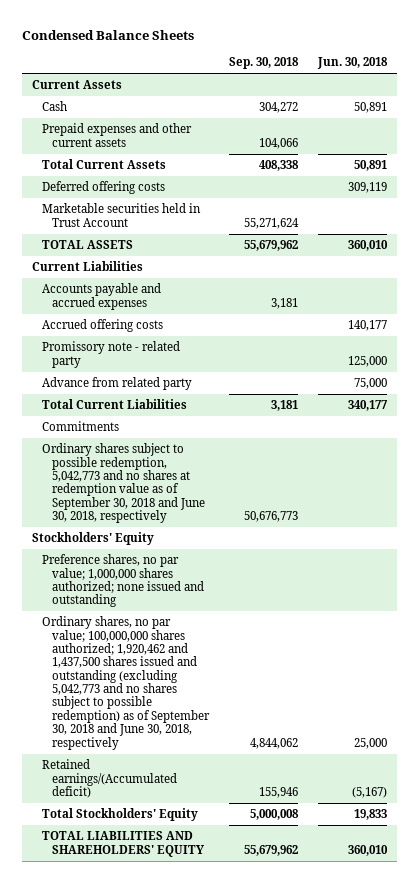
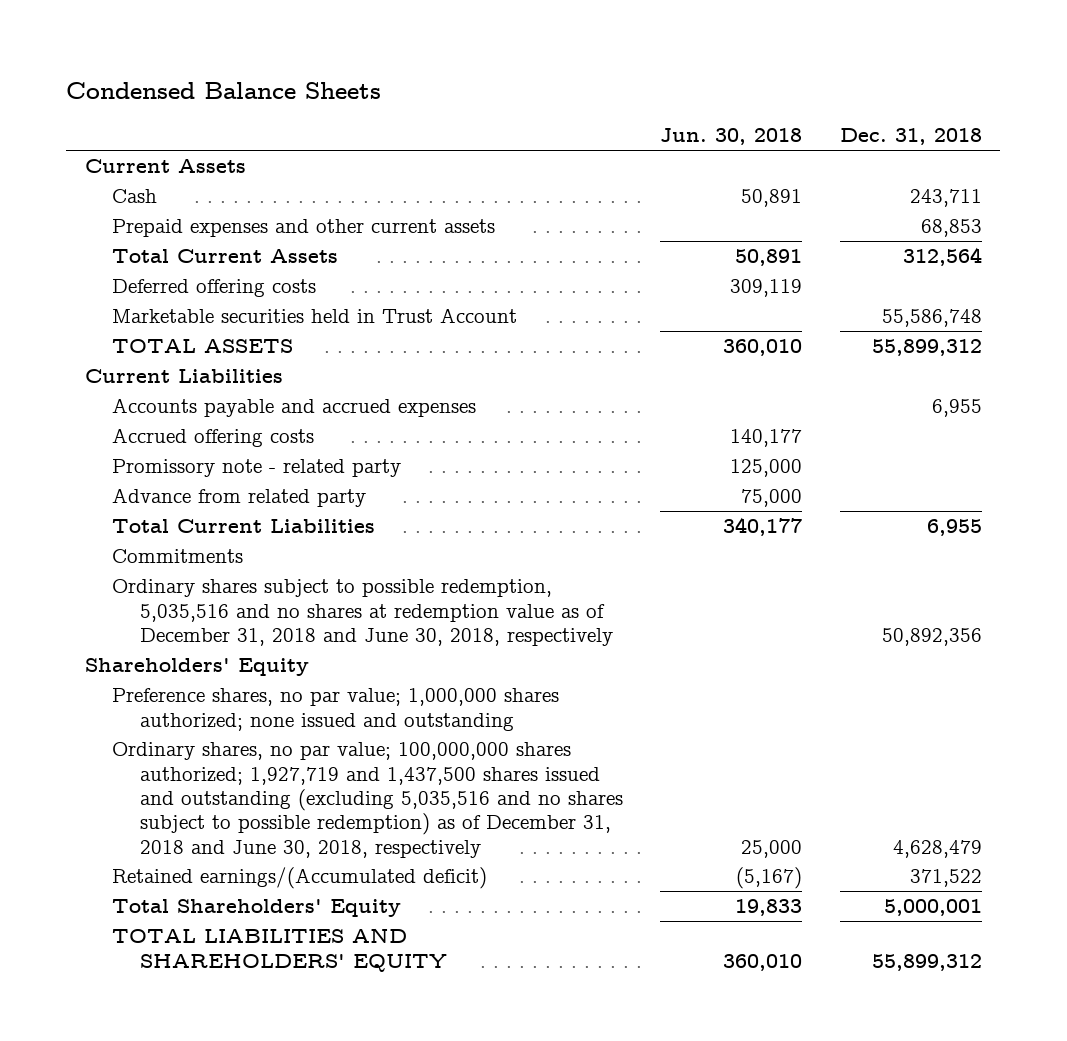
[229,57,300,70] Sep. 30, 2018 -> none
none -> [839,128,982,146] Dec. 31, 2018
[42,443,206,524] Ordinary shares subject to possible redemption, 5,042,773 and no shares at redemption value as of September 30, 2018 and June 30, 2018, respectively -> [112,579,613,646] Ordinary shares subject to possible redemption, 5,035,516 and no shares at redemption value as of December 31, 2018 and June 30, 2018, respectively
[32,532,155,546] Stockholders' Equity -> [85,658,310,677] Shareholders' Equity
[42,616,211,750] Ordinary shares, no par value; 100,000,000 shares authorized; 1,920,462 and 1,437,500 shares issued and outstanding (excluding 5,042,773 and no shares subject to possible redemption) as of September 30, 2018 and June 30, 2018, respectively -> [112,742,623,858] Ordinary shares, no par value; 100,000,000 shares authorized; 1,927,719 and 1,437,500 shares issued and outstanding (excluding 5,035,516 and no shares subject to possible redemption) as of December 31, 2018 and June 30, 2018, respectively
[42,808,199,822] Total Stockholders' Equity -> [112,899,402,918] Total Shareholders' Equity

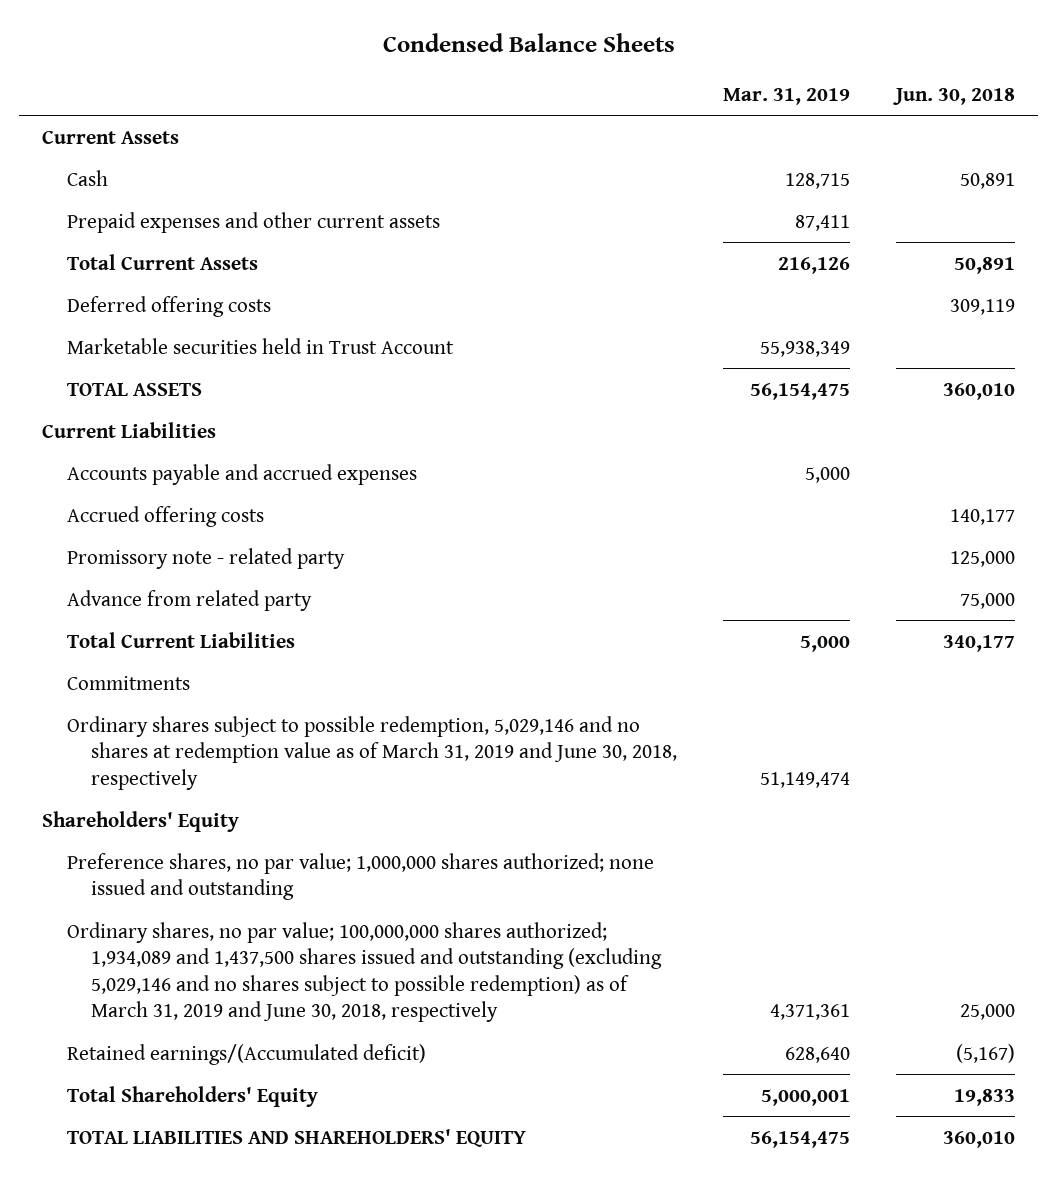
[839,128,982,146] Dec. 31, 2018 -> none
none -> [723,87,851,105] Mar. 31, 2019
[112,579,613,646] Ordinary shares subject to possible redemption, 5,035,516 and no shares at redemption value as of December 31, 2018 and June 30, 2018, respectively -> [66,715,678,790] Ordinary shares subject to possible redemption, 5,029,146 and no shares at redemption value as of March 31, 2019 and June 30, 2018, respectively
[112,742,623,858] Ordinary shares, no par value; 100,000,000 shares authorized; 1,927,719 and 1,437,500 shares issued and outstanding (excluding 5,035,516 and no shares subject to possible redemption) as of December 31, 2018 and June 30, 2018, respectively -> [66,921,663,1023] Ordinary shares, no par value; 100,000,000 shares authorized; 1,934,089 and 1,437,500 shares issued and outstanding (excluding 5,029,146 and no shares subject to possible redemption) as of March 31, 2019 and June 30, 2018, respectively

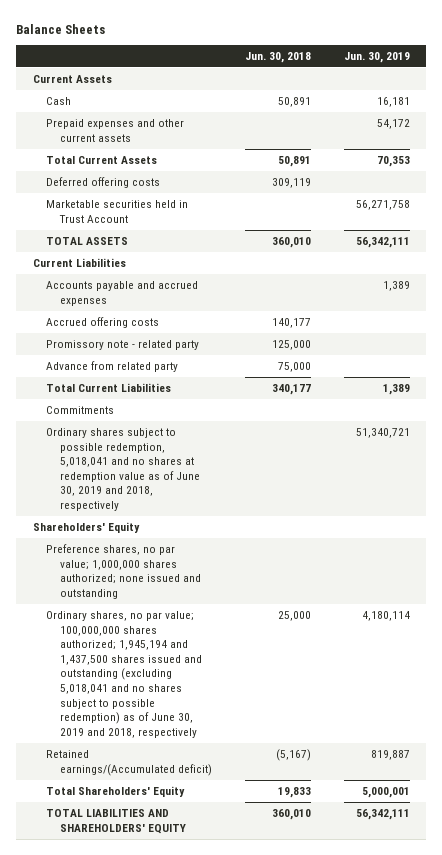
[382,33,675,53] Condensed Balance Sheets -> [16,23,106,34] Balance Sheets
[723,87,851,105] Mar. 31, 2019 -> none
none -> [343,51,410,63] Jun. 30, 2019
[66,715,678,790] Ordinary shares subject to possible redemption, 5,029,146 and no shares at redemption value as of March 31, 2019 and June 30, 2018, respectively -> [46,428,200,512] Ordinary shares subject to possible redemption, 5,018,041 and no shares at redemption value as of June 30, 2019 and 2018, respectively
[66,921,663,1023] Ordinary shares, no par value; 100,000,000 shares authorized; 1,934,089 and 1,437,500 shares issued and outstanding (excluding 5,029,146 and no shares subject to possible redemption) as of March 31, 2019 and June 30, 2018, respectively -> [46,611,202,738] Ordinary shares, no par value; 100,000,000 shares authorized; 1,945,194 and 1,437,500 shares issued and outstanding (excluding 5,018,041 and no shares subject to possible redemption) as of June 30, 2019 and 2018, respectively

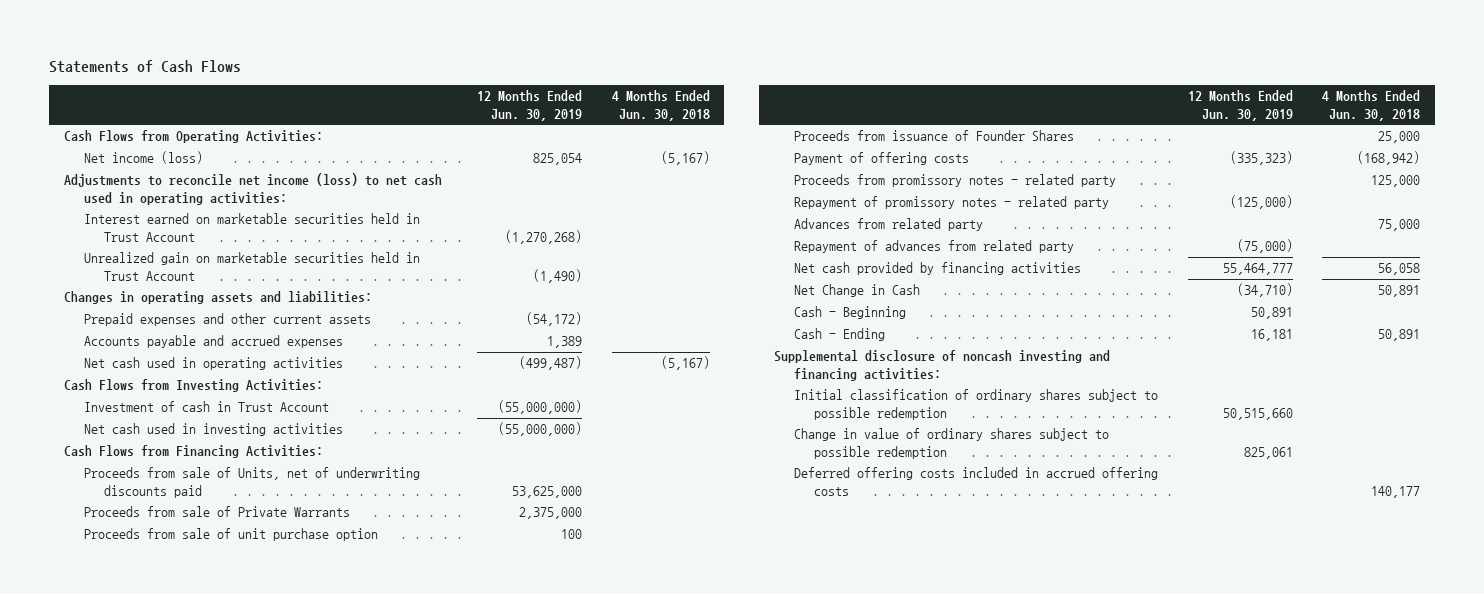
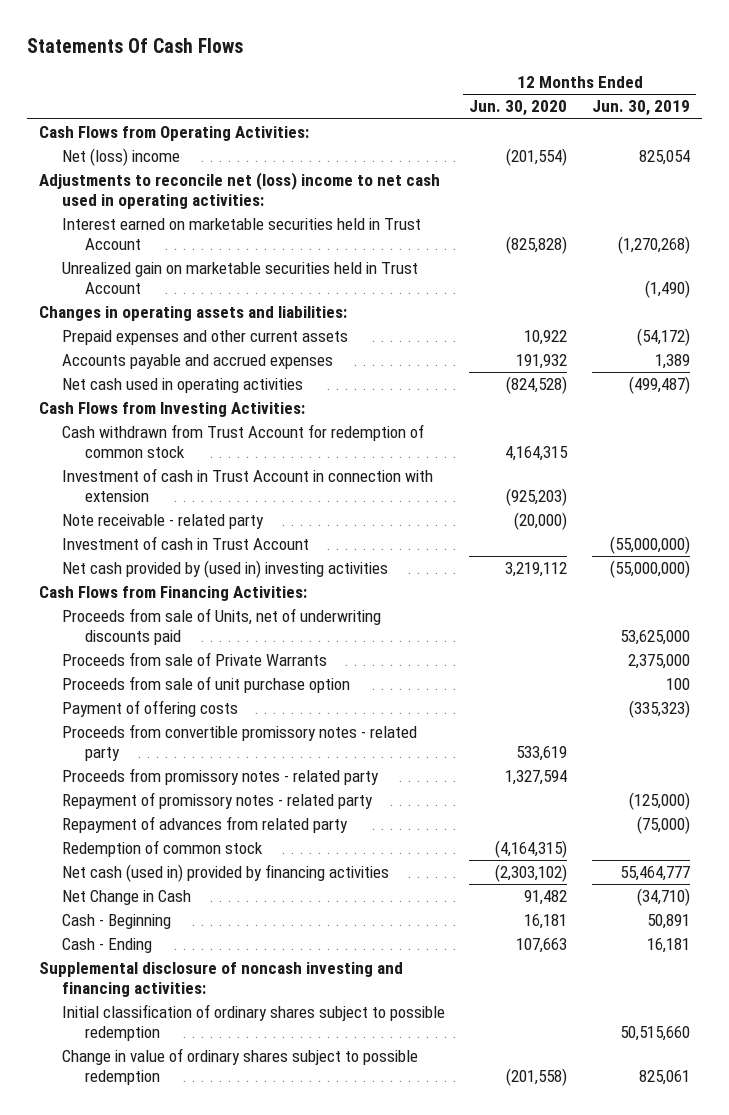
[48,59,241,73] Statements of Cash Flows -> [27,38,244,54] Statements Of Cash Flows
[611,90,710,121] 4 Months Ended Jun. 30, 2018 -> none
none -> [469,100,568,117] Jun. 30, 2020
[83,151,203,165] Net income (loss) -> [61,148,180,167] Net (loss) income
[63,173,442,206] Adjustments to reconcile net income (loss) to net cash used in operating activities: -> [39,172,441,210] Adjustments to reconcile net (loss) income to net cash used in operating activities:
none -> [61,424,424,459] Cash withdrawn from Trust Account for redemption of common stock
none -> [61,468,433,503] Investment of cash in Trust Account in connection with extension
none -> [61,514,264,530] Note receivable - related party
[83,423,343,437] Net cash used in investing activities -> [61,560,388,579] Net cash provided by (used in) investing activities
[794,130,1075,142] Proceeds from issuance of Founder Shares -> none
none -> [61,724,417,762] Proceeds from convertible promissory notes - related party
[794,218,984,232] Advances from related party -> none
none -> [61,840,263,858] Redemption of common stock
[794,262,1082,276] Net cash provided by financing activities -> [61,864,389,883] Net cash (used in) provided by financing activities
[794,467,1159,497] Deferred offering costs included in accrued offering costs -> none

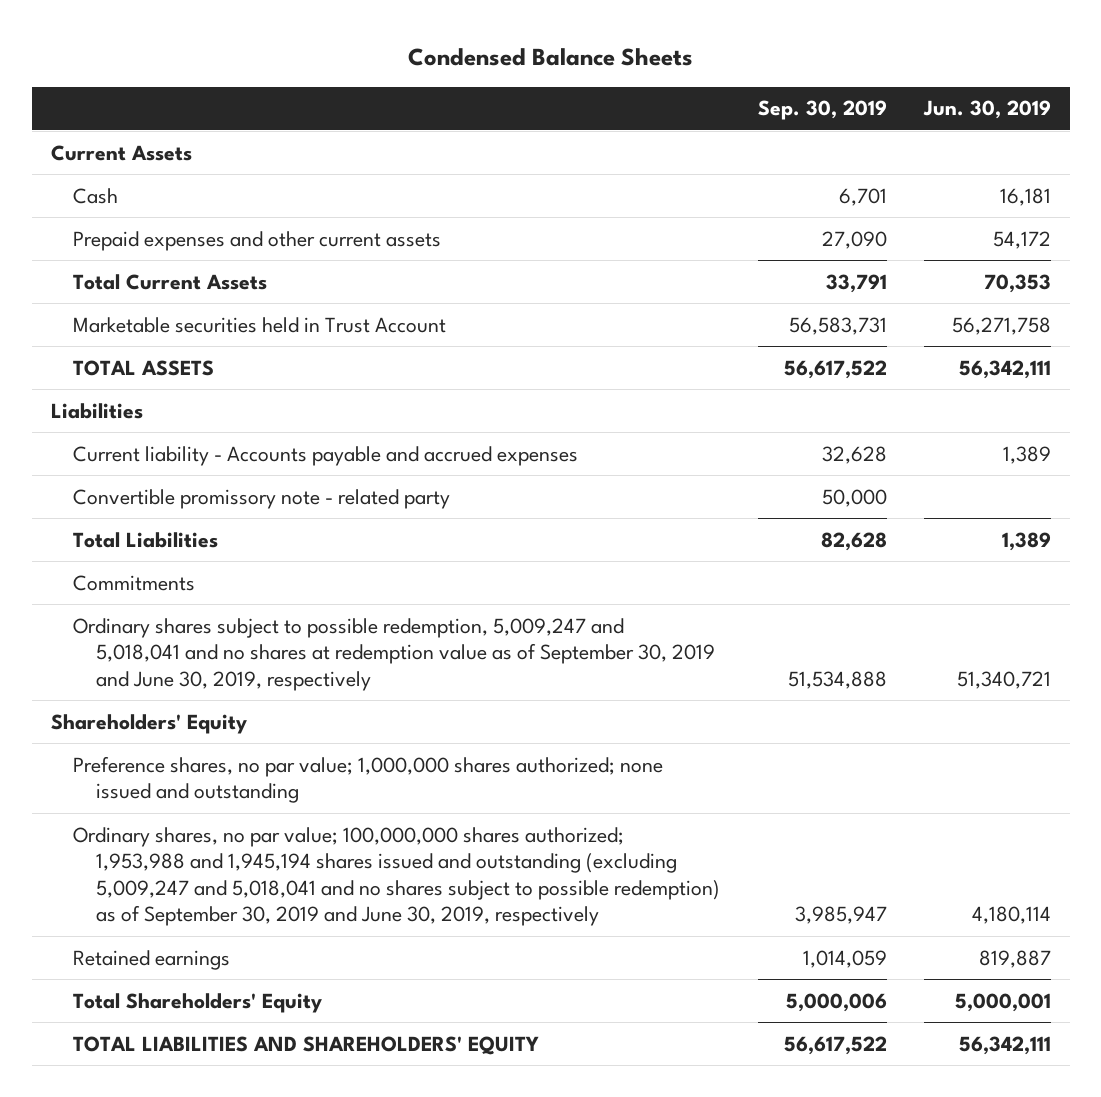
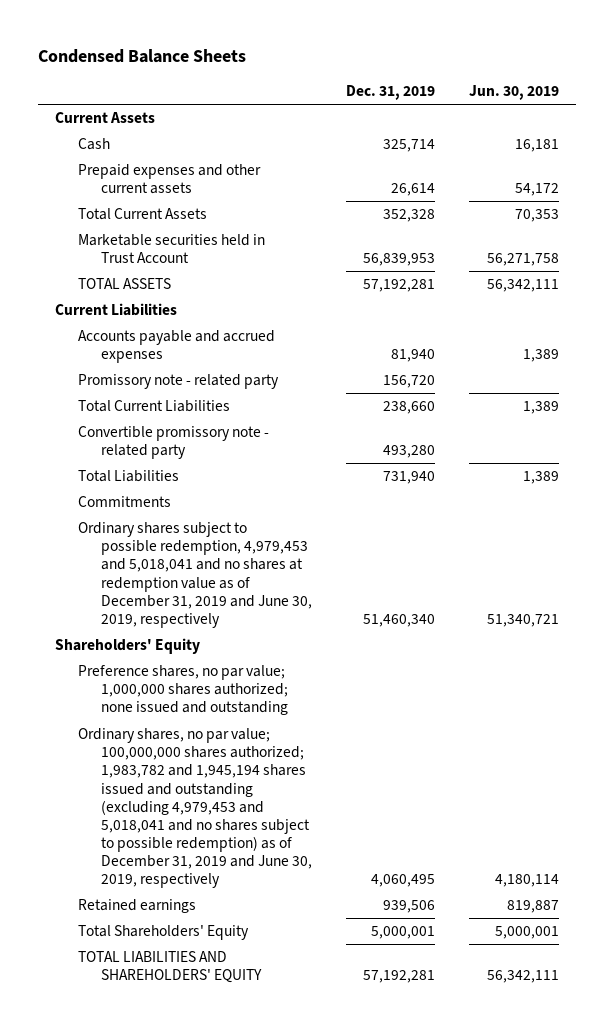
[757,100,887,121] Sep. 30, 2019 -> none
none -> [345,84,435,100] Dec. 31, 2019
[50,402,143,419] Liabilities -> [54,303,177,317] Current Liabilities
[73,445,579,466] Current liability - Accounts payable and accrued expenses -> [77,330,275,364] Accounts payable and accrued expenses
none -> [77,374,279,390] Promissory note - related party
none -> [77,400,230,413] Total Current Liabilities
[73,617,716,691] Ordinary shares subject to possible redemption, 5,009,247 and 5,018,041 and no shares at redemption value as of September 30, 2019 and June 30, 2019, respectively -> [77,522,312,628] Ordinary shares subject to possible redemption, 4,979,453 and 5,018,041 and no shares at redemption value as of December 31, 2019 and June 30, 2019, respectively
[73,826,721,927] Ordinary shares, no par value; 100,000,000 shares authorized; 1,953,988 and 1,945,194 shares issued and outstanding (excluding 5,009,247 and 5,018,041 and no shares subject to possible redemption) as of September 30, 2019 and June 30, 2019, respectively -> [77,728,312,889] Ordinary shares, no par value; 100,000,000 shares authorized; 1,983,782 and 1,945,194 shares issued and outstanding (excluding 4,979,453 and 5,018,041 and no shares subject to possible redemption) as of December 31, 2019 and June 30, 2019, respectively

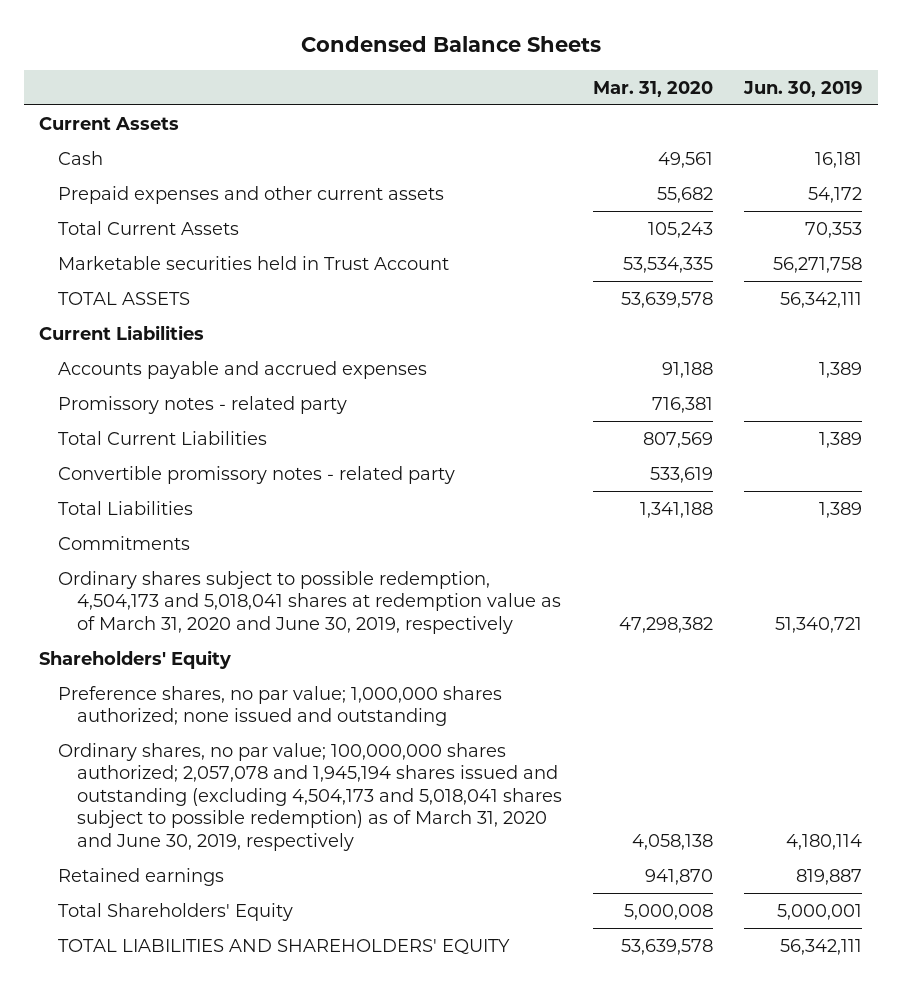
[345,84,435,100] Dec. 31, 2019 -> none
none -> [593,80,714,97] Mar. 31, 2020
[77,374,279,390] Promissory note - related party -> [58,395,348,414] Promissory notes - related party
[77,426,269,460] Convertible promissory note - related party -> [58,465,456,484] Convertible promissory notes - related party
[77,522,312,628] Ordinary shares subject to possible redemption, 4,979,453 and 5,018,041 and no shares at redemption value as of December 31, 2019 and June 30, 2019, respectively -> [58,570,562,634] Ordinary shares subject to possible redemption, 4,504,173 and 5,018,041 shares at redemption value as of March 31, 2020 and June 30, 2019, respectively
[77,728,312,889] Ordinary shares, no par value; 100,000,000 shares authorized; 1,983,782 and 1,945,194 shares issued and outstanding (excluding 4,979,453 and 5,018,041 and no shares subject to possible redemption) as of December 31, 2019 and June 30, 2019, respectively -> [58,742,563,851] Ordinary shares, no par value; 100,000,000 shares authorized; 2,057,078 and 1,945,194 shares issued and outstanding (excluding 4,504,173 and 5,018,041 shares subject to possible redemption) as of March 31, 2020 and June 30, 2019, respectively

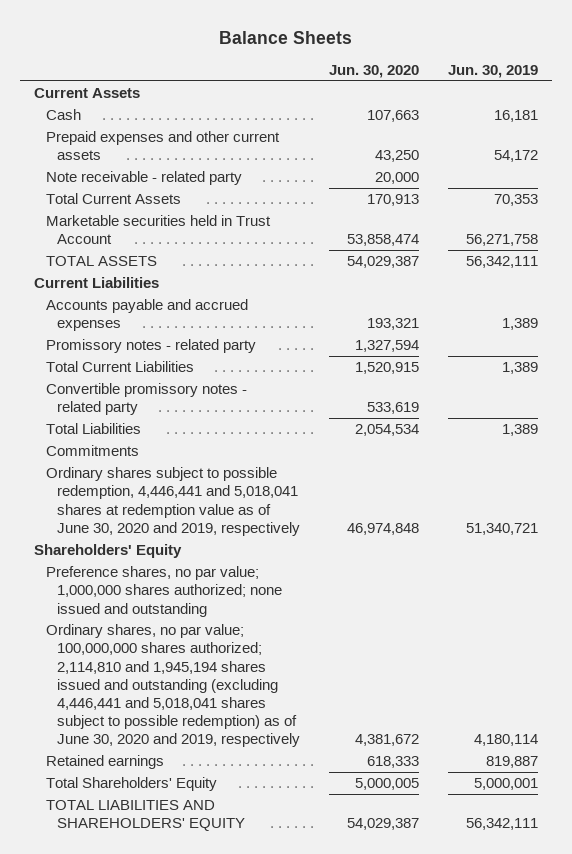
[300,35,601,52] Condensed Balance Sheets -> [219,30,353,44] Balance Sheets
[593,80,714,97] Mar. 31, 2020 -> none
none -> [328,65,419,79] Jun. 30, 2020
none -> [45,171,242,186] Note receivable - related party
[58,570,562,634] Ordinary shares subject to possible redemption, 4,504,173 and 5,018,041 shares at redemption value as of March 31, 2020 and June 30, 2019, respectively -> [45,467,300,536] Ordinary shares subject to possible redemption, 4,446,441 and 5,018,041 shares at redemption value as of June 30, 2020 and 2019, respectively
[58,742,563,851] Ordinary shares, no par value; 100,000,000 shares authorized; 2,057,078 and 1,945,194 shares issued and outstanding (excluding 4,504,173 and 5,018,041 shares subject to possible redemption) as of March 31, 2020 and June 30, 2019, respectively -> [45,624,300,748] Ordinary shares, no par value; 100,000,000 shares authorized; 2,114,810 and 1,945,194 shares issued and outstanding (excluding 4,446,441 and 5,018,041 shares subject to possible redemption) as of June 30, 2020 and 2019, respectively

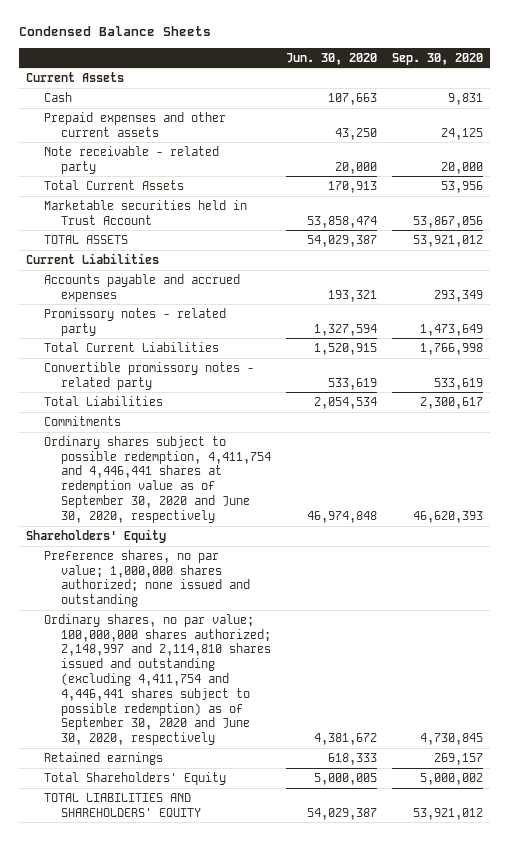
[219,30,353,44] Balance Sheets -> [18,26,211,37] Condensed Balance Sheets
[447,65,538,79] Jun. 30, 2019 -> none
none -> [392,52,484,65] Sep. 30, 2020
[45,467,300,536] Ordinary shares subject to possible redemption, 4,446,441 and 5,018,041 shares at redemption value as of June 30, 2020 and 2019, respectively -> [43,435,272,523] Ordinary shares subject to possible redemption, 4,411,754 and 4,446,441 shares at redemption value as of September 30, 2020 and June 30, 2020, respectively
[45,624,300,748] Ordinary shares, no par value; 100,000,000 shares authorized; 2,114,810 and 1,945,194 shares issued and outstanding (excluding 4,446,441 and 5,018,041 shares subject to possible redemption) as of June 30, 2020 and 2019, respectively -> [43,613,272,746] Ordinary shares, no par value; 100,000,000 shares authorized; 2,148,997 and 2,114,810 shares issued and outstanding (excluding 4,411,754 and 4,446,441 shares subject to possible redemption) as of September 30, 2020 and June 30, 2020, respectively

